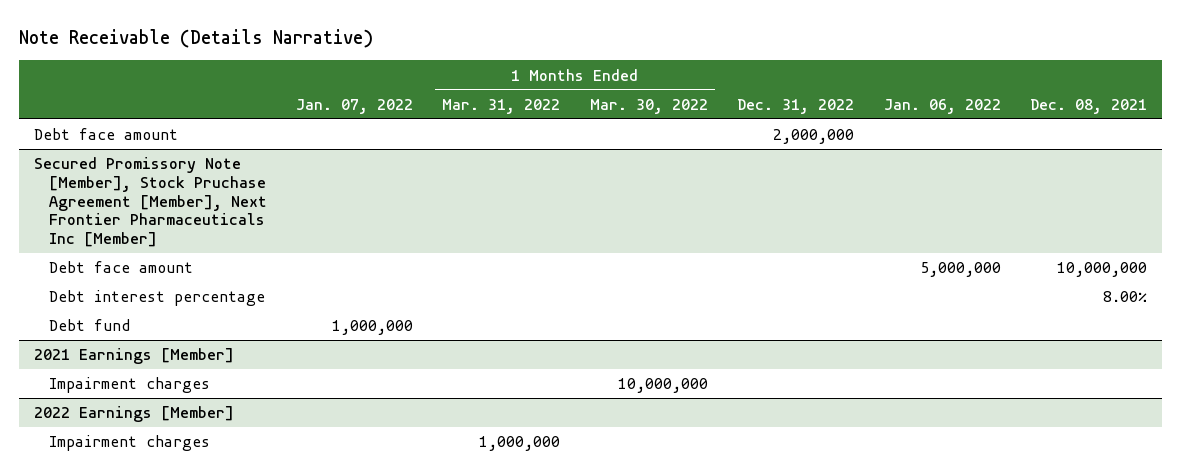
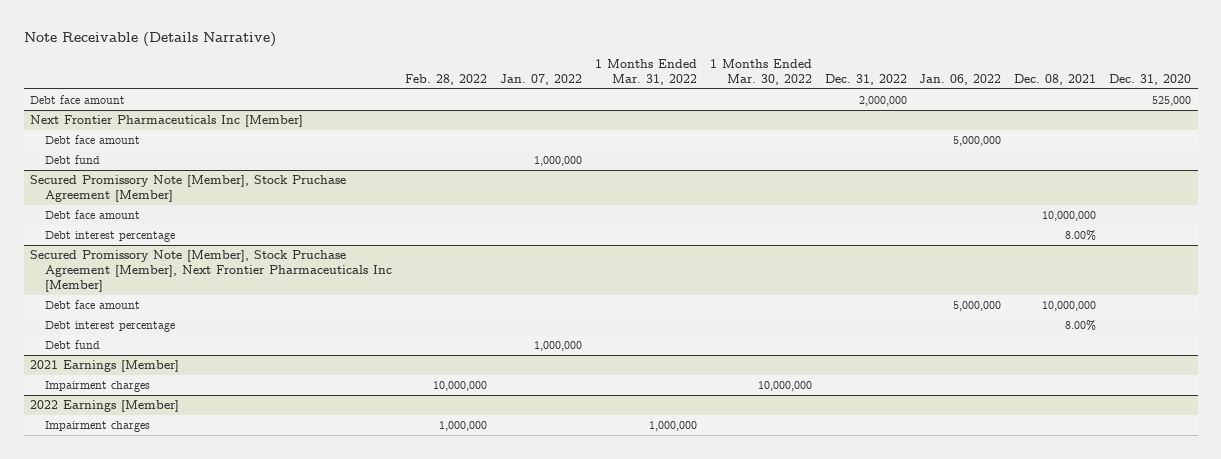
none -> [405,73,488,85] Feb. 28, 2022
none -> [1109,73,1192,85] Dec. 31, 2020
none -> [30,115,304,128] Next Frontier Pharmaceuticals Inc [Member]
none -> [45,135,141,145] Debt face amount
none -> [45,155,101,165] Debt fund
none -> [30,175,347,203] Secured Promissory Note [Member], Stock Pruchase Agreement [Member]
none -> [45,210,141,220] Debt face amount
none -> [45,231,176,243] Debt interest percentage

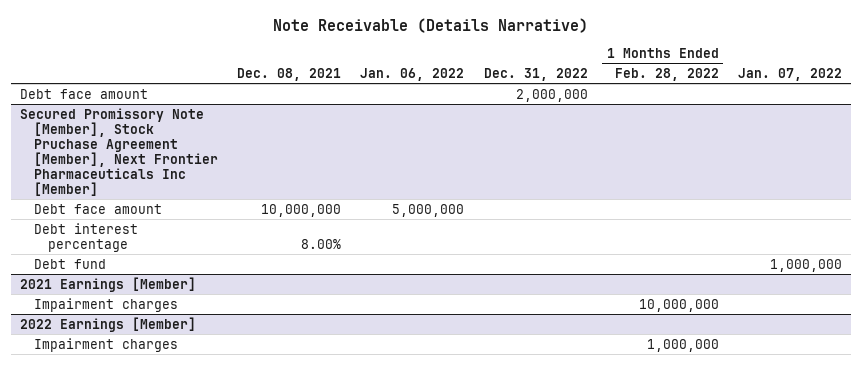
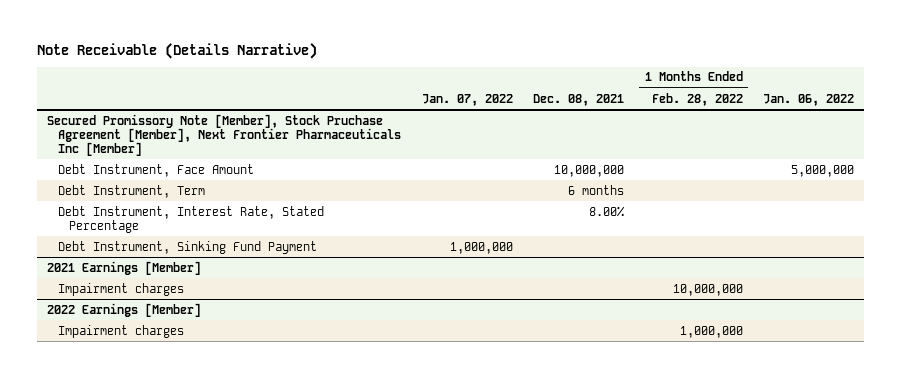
[483,68,588,82] Dec. 31, 2022 -> none
[20,88,149,99] Debt face amount -> none
[34,203,163,214] Debt face amount -> [58,163,255,177] Debt Instrument, Face Amount
none -> [58,184,206,198] Debt Instrument, Term
[34,222,139,252] Debt interest percentage -> [58,205,325,233] Debt Instrument, Interest Rate, Stated Percentage
[34,258,107,269] Debt fund -> [58,240,318,254] Debt Instrument, Sinking Fund Payment

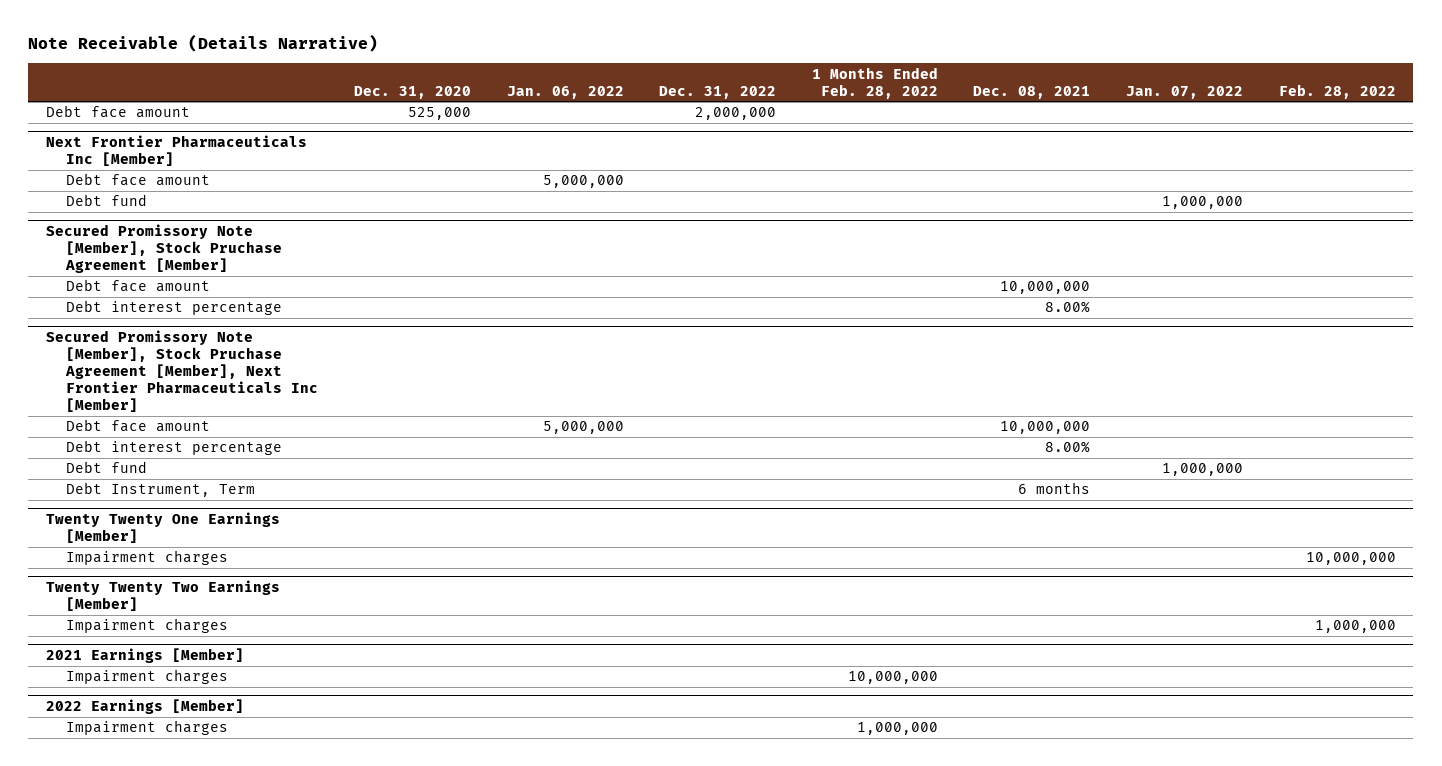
none -> [353,85,471,99] Dec. 31, 2020
none -> [659,85,777,99] Dec. 31, 2022
none -> [1278,83,1396,99] Feb. 28, 2022
none -> [45,105,190,119] Debt face amount
none -> [45,134,307,167] Next Frontier Pharmaceuticals Inc [Member]
none -> [66,173,211,187] Debt face amount
none -> [66,194,148,207] Debt fund
none -> [45,223,283,274] Secured Promissory Note [Member], Stock Pruchase Agreement [Member]
none -> [66,279,211,293] Debt face amount
none -> [66,300,283,316] Debt interest percentage
[58,163,255,177] Debt Instrument, Face Amount -> [66,419,211,433] Debt face amount
none -> [66,440,283,456] Debt interest percentage
none -> [66,461,148,474] Debt fund
[58,205,325,233] Debt Instrument, Interest Rate, Stated Percentage -> none
[58,240,318,254] Debt Instrument, Sinking Fund Payment -> none
none -> [45,511,280,544] Twenty Twenty One Earnings [Member]
none -> [66,550,229,566] Impairment charges
none -> [45,579,280,612] Twenty Twenty Two Earnings [Member]
none -> [66,618,229,634] Impairment charges

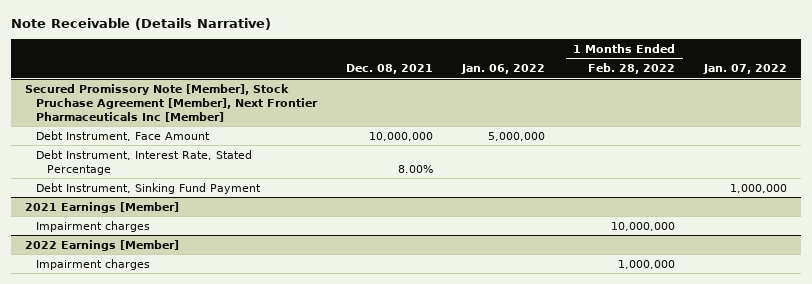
[353,85,471,99] Dec. 31, 2020 -> none
[659,85,777,99] Dec. 31, 2022 -> none
[1278,83,1396,99] Feb. 28, 2022 -> none
[45,105,190,119] Debt face amount -> none
[45,134,307,167] Next Frontier Pharmaceuticals Inc [Member] -> none
[66,173,211,187] Debt face amount -> none
[66,194,148,207] Debt fund -> none
[45,223,283,274] Secured Promissory Note [Member], Stock Pruchase Agreement [Member] -> none
[66,279,211,293] Debt face amount -> none
[66,300,283,316] Debt interest percentage -> none
[66,482,256,498] Debt Instrument, Term -> none
[45,511,280,544] Twenty Twenty One Earnings [Member] -> none
[66,550,229,566] Impairment charges -> none
[45,579,280,612] Twenty Twenty Two Earnings [Member] -> none
[66,618,229,634] Impairment charges -> none
[66,419,211,433] Debt face amount -> [36,130,211,141] Debt Instrument, Face Amount
[66,440,283,456] Debt interest percentage -> [36,149,253,175] Debt Instrument, Interest Rate, Stated Percentage
[66,461,148,474] Debt fund -> [36,182,262,194] Debt Instrument, Sinking Fund Payment

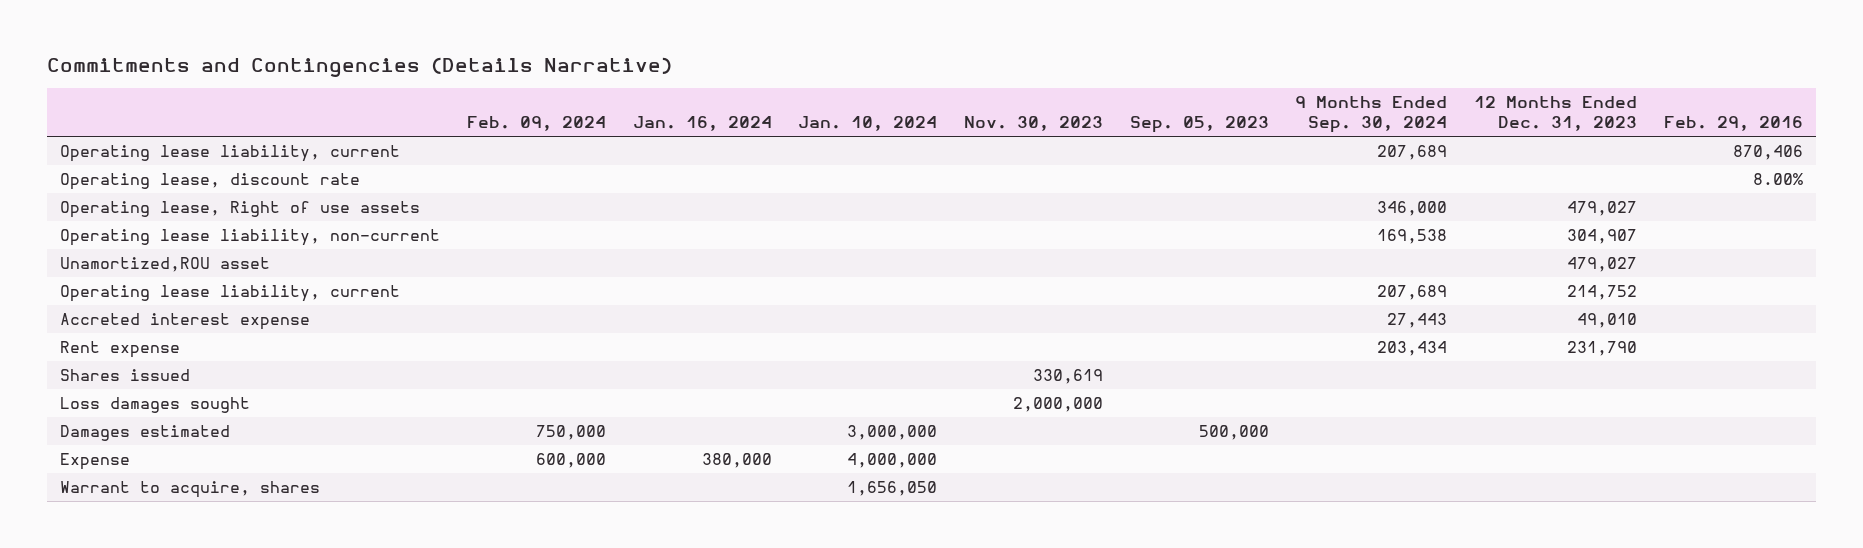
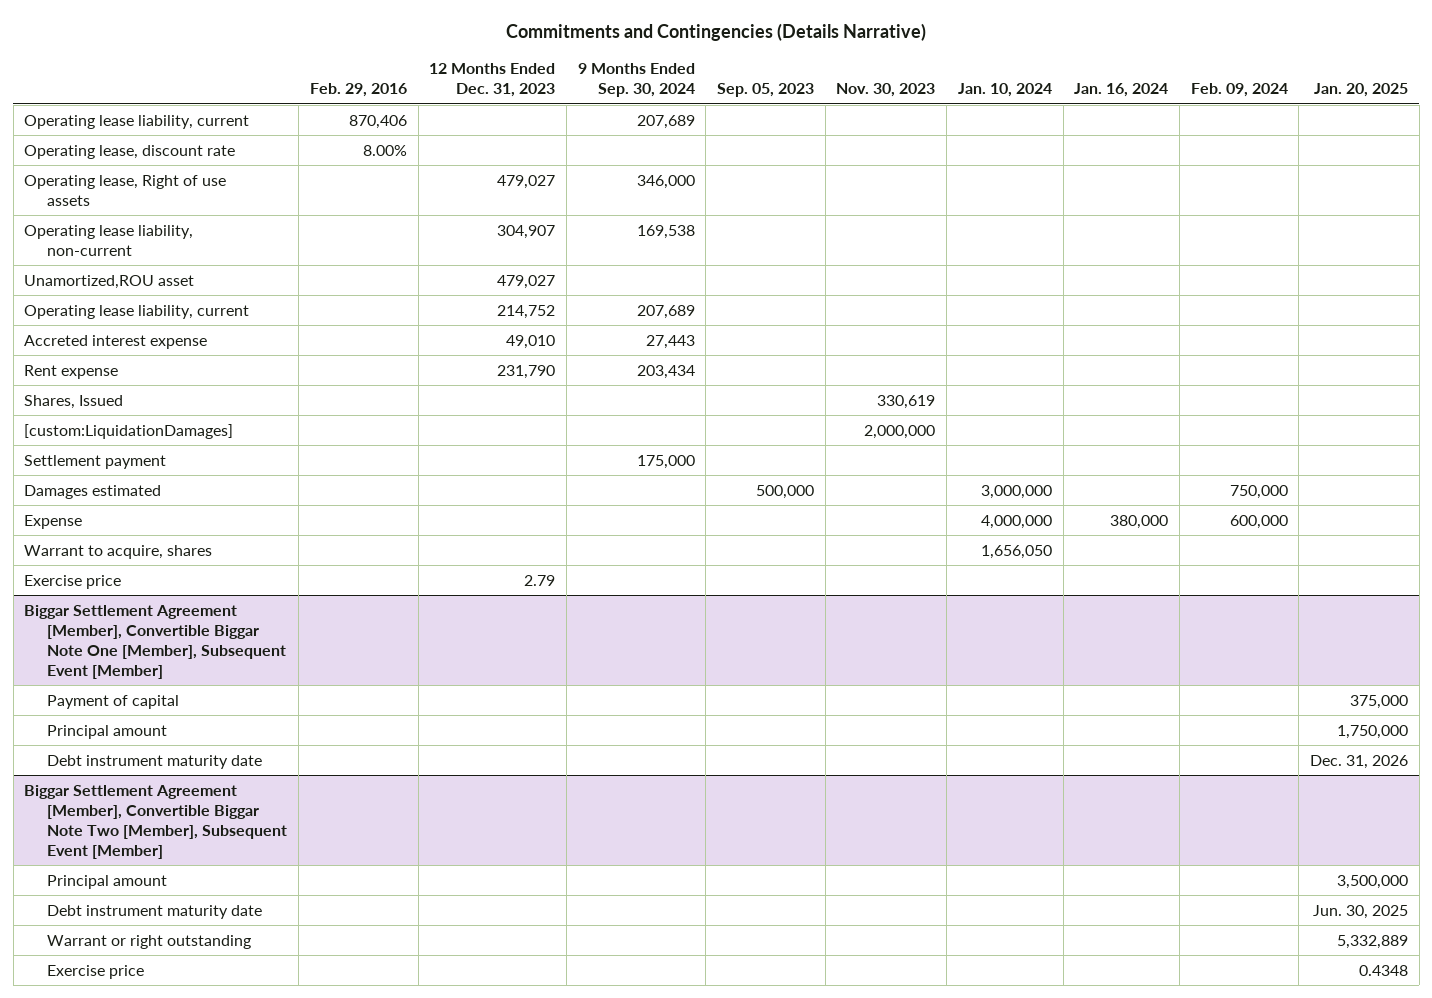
none -> [1314,83,1409,98] Jan. 20, 2025
[60,368,191,381] Shares issued -> [24,394,124,409] Shares, Issued
[60,396,251,413] Loss damages sought -> [24,423,234,439] [custom:LiquidationDamages]
none -> [24,454,167,469] Settlement payment
none -> [24,574,122,589] Exercise price
none -> [24,604,287,680] Biggar Settlement Agreement [Member], Convertible Biggar Note One [Member], Subsequent Event [Member]
none -> [47,694,180,709] Payment of capital
none -> [47,724,168,739] Principal amount
none -> [47,754,263,769] Debt instrument maturity date
none -> [24,784,288,860] Biggar Settlement Agreement [Member], Convertible Biggar Note Two [Member], Subsequent Event [Member]
none -> [47,874,168,889] Principal amount
none -> [47,904,263,919] Debt instrument maturity date
none -> [47,934,252,949] Warrant or right outstanding
none -> [47,964,145,979] Exercise price

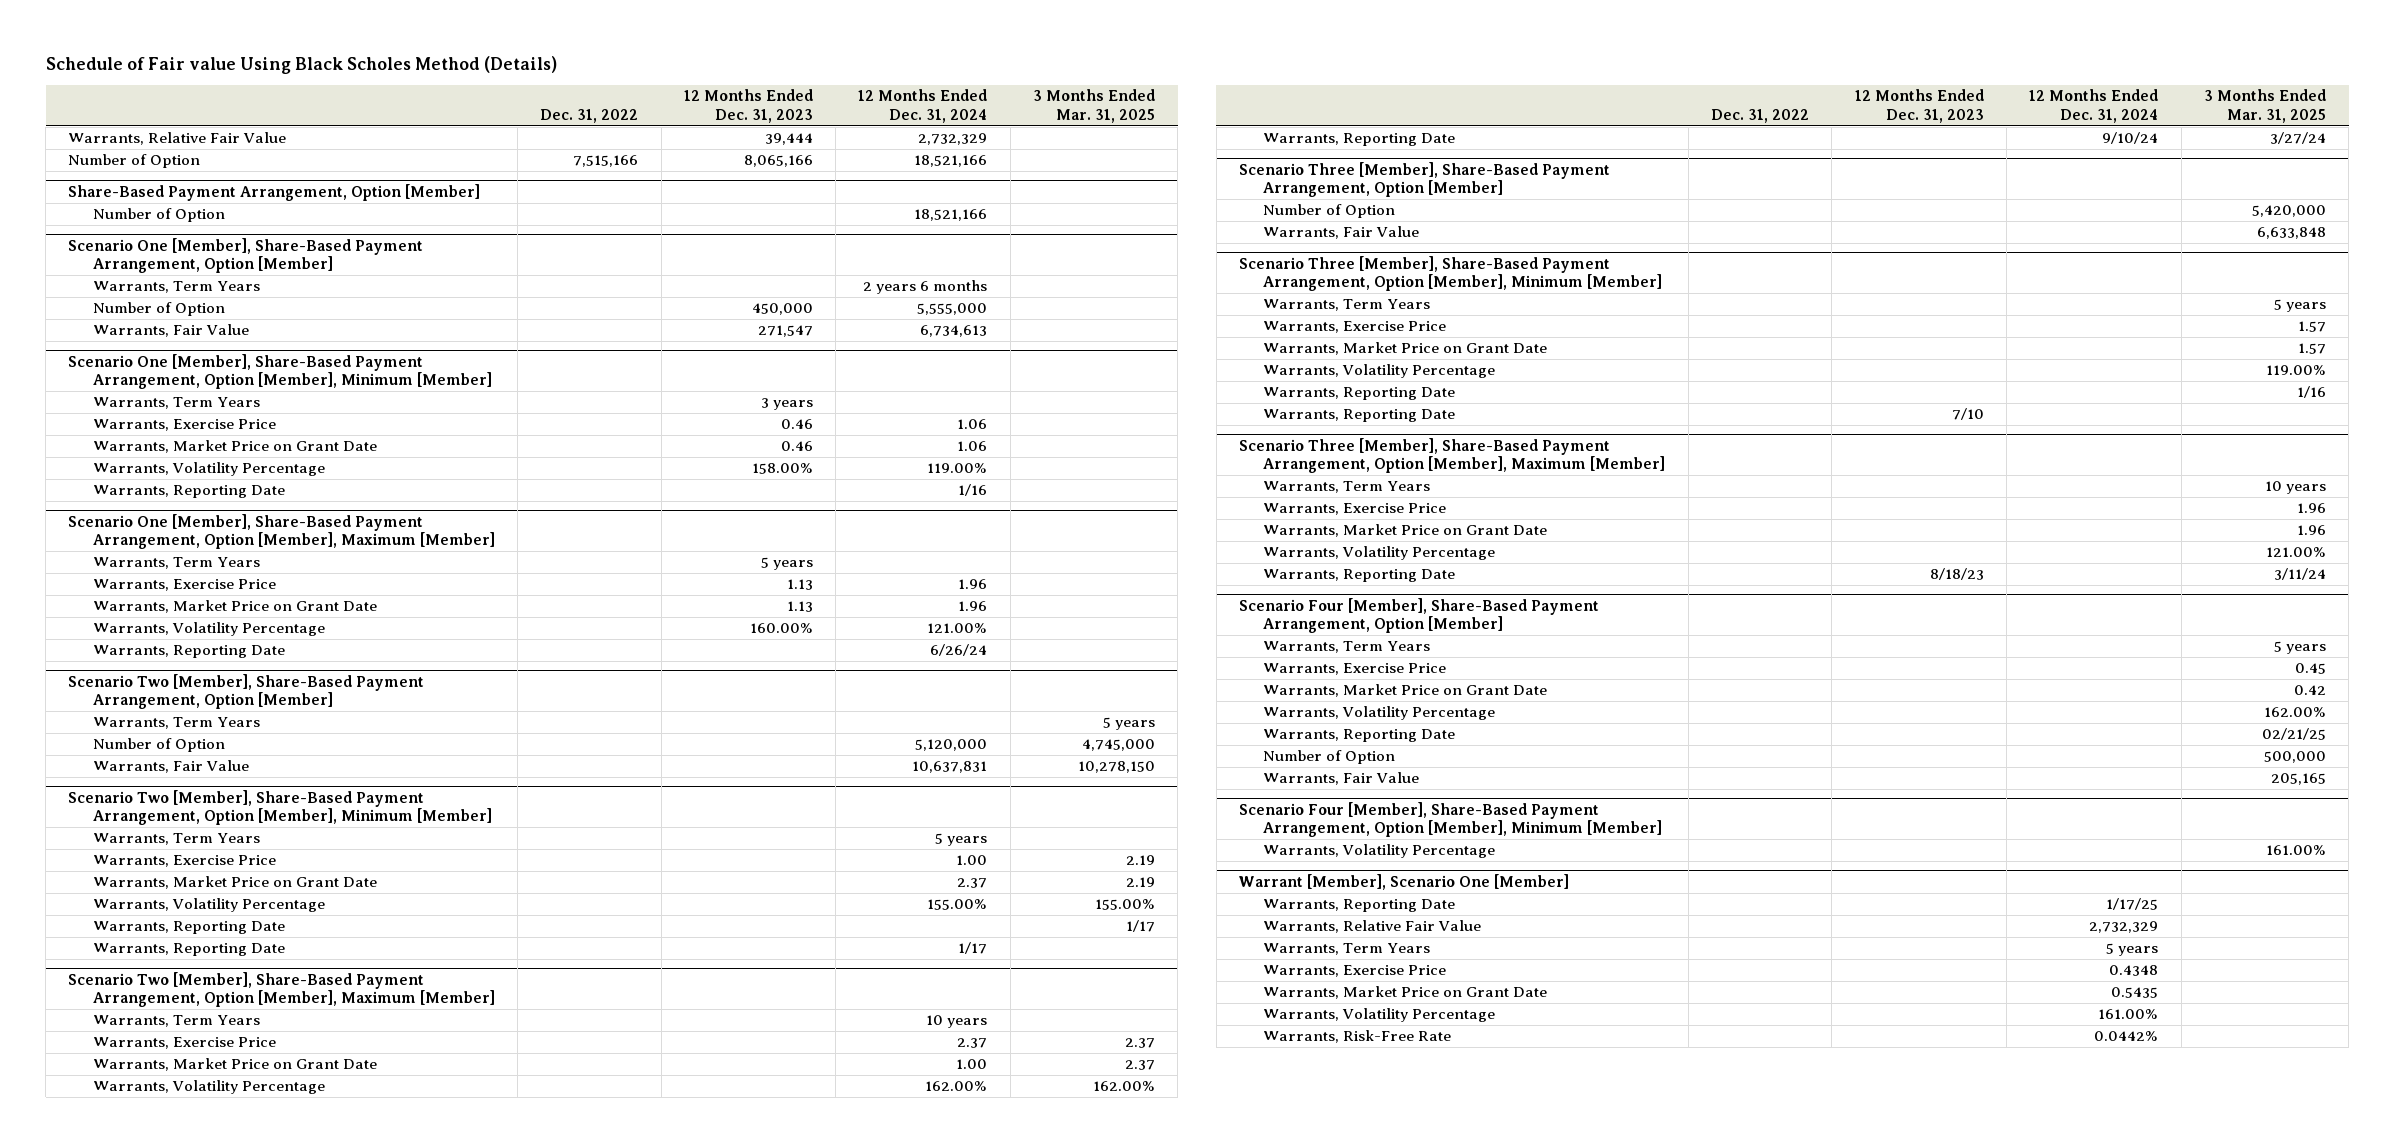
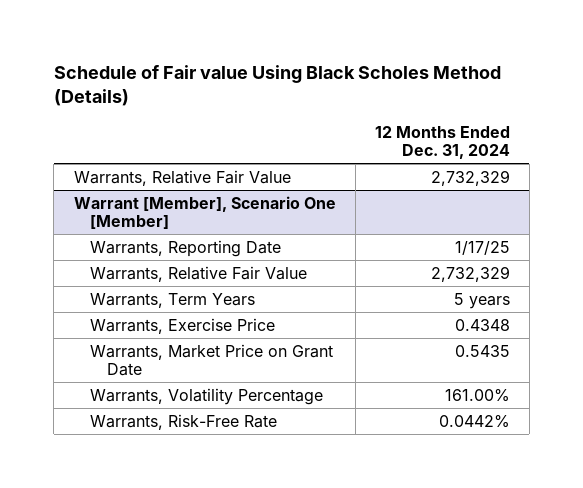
[540,108,639,123] Dec. 31, 2022 -> none
[683,89,813,123] 12 Months Ended Dec. 31, 2023 -> none
[1033,89,1156,123] 3 Months Ended Mar. 31, 2025 -> none
[68,154,201,169] Number of Option -> none
[68,183,481,201] Share-Based Payment Arrangement, Option [Member] -> none
[92,208,225,223] Number of Option -> none
[68,237,424,273] Scenario One [Member], Share-Based Payment Arrangement, Option [Member] -> none
[92,281,260,294] Warrants, Term Years -> none
[92,302,225,317] Number of Option -> none
[92,324,249,338] Warrants, Fair Value -> none
[68,353,492,389] Scenario One [Member], Share-Based Payment Arrangement, Option [Member], Minimum [Member] -> none
[92,397,260,410] Warrants, Term Years -> none
[92,419,276,432] Warrants, Exercise Price -> none
[92,440,377,454] Warrants, Market Price on Grant Date -> none
[92,462,325,477] Warrants, Volatility Percentage -> none
[92,485,285,499] Warrants, Reporting Date -> none
[68,513,495,549] Scenario One [Member], Share-Based Payment Arrangement, Option [Member], Maximum [Member] -> none
[92,557,260,570] Warrants, Term Years -> none
[92,579,276,592] Warrants, Exercise Price -> none
[92,600,377,614] Warrants, Market Price on Grant Date -> none
[92,622,325,637] Warrants, Volatility Percentage -> none
[92,645,285,659] Warrants, Reporting Date -> none
[68,673,425,709] Scenario Two [Member], Share-Based Payment Arrangement, Option [Member] -> none
[92,717,260,730] Warrants, Term Years -> none
[92,738,225,753] Number of Option -> none
[92,760,249,774] Warrants, Fair Value -> none
[68,789,492,825] Scenario Two [Member], Share-Based Payment Arrangement, Option [Member], Minimum [Member] -> none
[92,833,260,846] Warrants, Term Years -> none
[92,855,276,868] Warrants, Exercise Price -> none
[92,876,377,890] Warrants, Market Price on Grant Date -> none
[92,898,325,913] Warrants, Volatility Percentage -> none
[92,921,285,935] Warrants, Reporting Date -> none
[92,943,285,957] Warrants, Reporting Date -> none
[68,971,495,1007] Scenario Two [Member], Share-Based Payment Arrangement, Option [Member], Maximum [Member] -> none
[92,1015,260,1028] Warrants, Term Years -> none
[92,1037,276,1050] Warrants, Exercise Price -> none
[92,1058,377,1072] Warrants, Market Price on Grant Date -> none
[92,1080,325,1095] Warrants, Volatility Percentage -> none
[1263,133,1456,147] Warrants, Reporting Date -> none
[1239,161,1611,197] Scenario Three [Member], Share-Based Payment Arrangement, Option [Member] -> none
[1263,204,1396,219] Number of Option -> none
[1263,226,1420,240] Warrants, Fair Value -> none
[1239,255,1663,291] Scenario Three [Member], Share-Based Payment Arrangement, Option [Member], Minimum [Member] -> none
[1263,299,1431,312] Warrants, Term Years -> none
[1263,321,1447,334] Warrants, Exercise Price -> none
[1263,342,1548,356] Warrants, Market Price on Grant Date -> none
[1263,364,1496,379] Warrants, Volatility Percentage -> none
[1263,387,1456,401] Warrants, Reporting Date -> none
[1263,409,1456,423] Warrants, Reporting Date -> none
[1239,437,1666,473] Scenario Three [Member], Share-Based Payment Arrangement, Option [Member], Maximum [Member] -> none
[1263,481,1431,494] Warrants, Term Years -> none
[1263,503,1447,516] Warrants, Exercise Price -> none
[1263,524,1548,538] Warrants, Market Price on Grant Date -> none
[1263,546,1496,561] Warrants, Volatility Percentage -> none
[1263,569,1456,583] Warrants, Reporting Date -> none
[1239,597,1600,633] Scenario Four [Member], Share-Based Payment Arrangement, Option [Member] -> none
[1263,641,1431,654] Warrants, Term Years -> none
[1263,663,1447,676] Warrants, Exercise Price -> none
[1263,684,1548,698] Warrants, Market Price on Grant Date -> none
[1263,706,1496,721] Warrants, Volatility Percentage -> none
[1263,729,1456,743] Warrants, Reporting Date -> none
[1263,750,1396,765] Number of Option -> none
[1263,772,1420,786] Warrants, Fair Value -> none
[1239,801,1663,837] Scenario Four [Member], Share-Based Payment Arrangement, Option [Member], Minimum [Member] -> none
[1263,844,1496,859] Warrants, Volatility Percentage -> none

